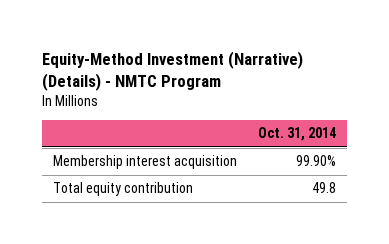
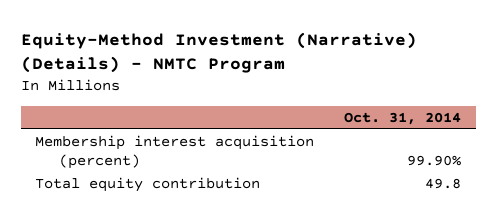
[53,155,238,170] Membership interest acquisition -> [35,135,315,170] Membership interest acquisition (percent)

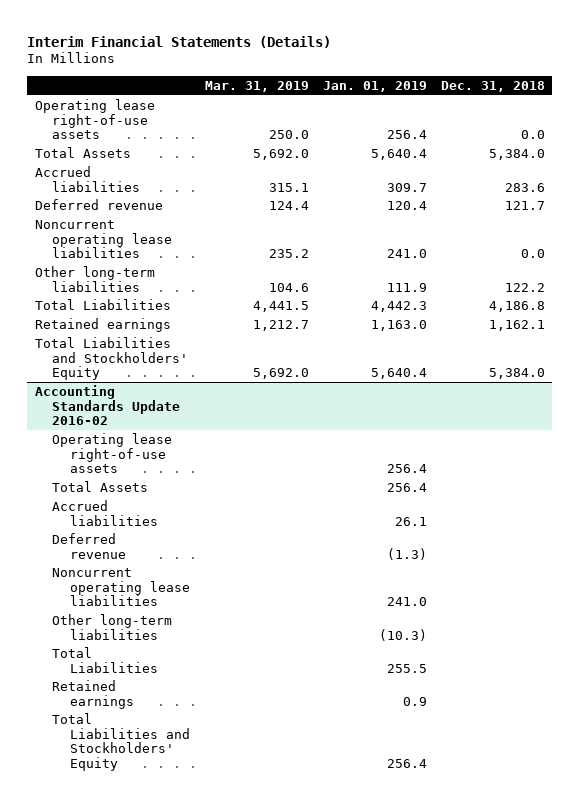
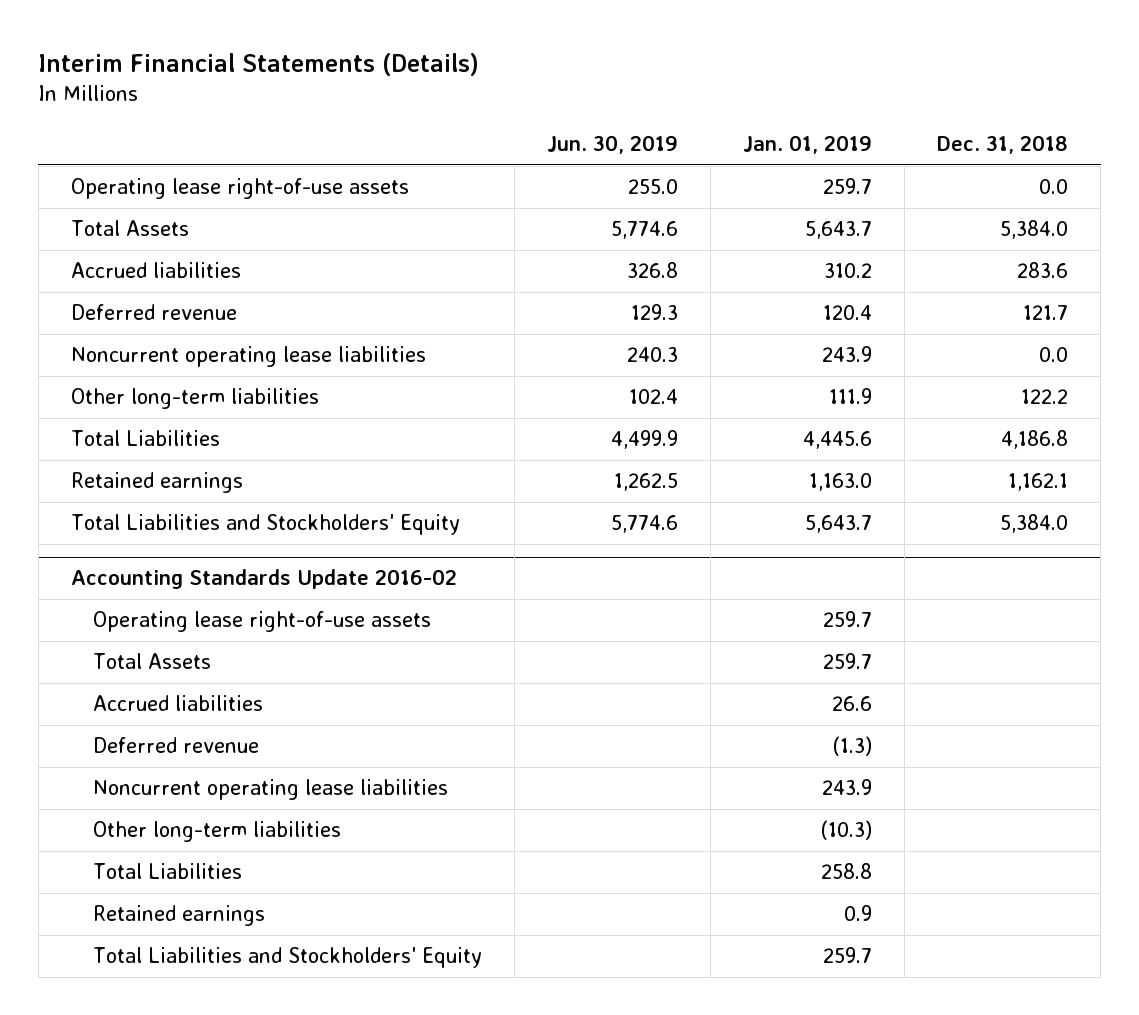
[204,80,309,92] Mar. 31, 2019 -> none
none -> [547,135,679,155] Jun. 30, 2019
[386,130,427,140] 256.4 -> [823,178,873,195] 259.7
[370,148,427,160] 5,640.4 -> [805,221,873,240] 5,643.7
[386,182,427,192] 309.7 -> [824,263,873,279] 310.2
[386,249,427,259] 241.0 -> [822,346,873,363] 243.9
[370,300,427,312] 4,442.3 -> [803,431,873,450] 4,445.6
[370,368,427,380] 5,640.4 -> [805,515,873,534] 5,643.7
[386,464,427,474] 256.4 -> [823,611,873,628] 259.7
[386,482,427,492] 256.4 -> [823,653,873,670] 259.7
[394,516,427,526] 26.1 -> [832,696,873,712] 26.6
[386,597,427,607] 241.0 -> [822,779,873,796] 243.9
[386,663,427,673] 255.5 -> [821,863,873,880] 258.8
[386,758,427,768] 256.4 -> [823,947,873,964] 259.7

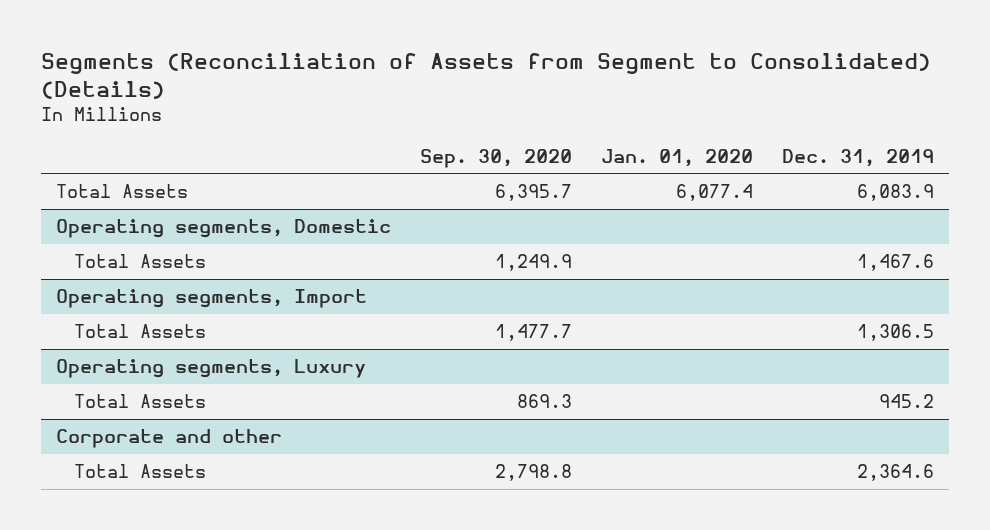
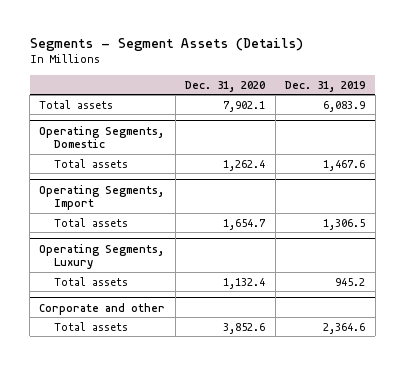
[41,52,932,99] Segments (Reconciliation of Assets from Segment to Consolidated) (Details) -> [29,37,303,51] Segments - Segment Assets (Details)
[419,148,572,168] Sep. 30, 2020 -> none
[601,148,754,167] Jan. 01, 2020 -> none
none -> [185,80,266,92] Dec. 31, 2020
[55,184,188,199] Total Assets -> [39,99,114,109] Total assets
[55,219,391,239] Operating segments, Domestic -> [39,125,165,149] Operating Segments, Domestic
[74,254,207,269] Total Assets -> [54,158,129,168] Total assets
[55,289,367,309] Operating segments, Import -> [39,184,165,211] Operating Segments, Import
[74,324,207,339] Total Assets -> [54,217,129,227] Total assets
[55,359,366,379] Operating segments, Luxury -> [39,243,165,270] Operating Segments, Luxury
[74,394,207,409] Total Assets -> [54,276,129,286] Total assets
[74,464,207,479] Total Assets -> [54,321,129,331] Total assets

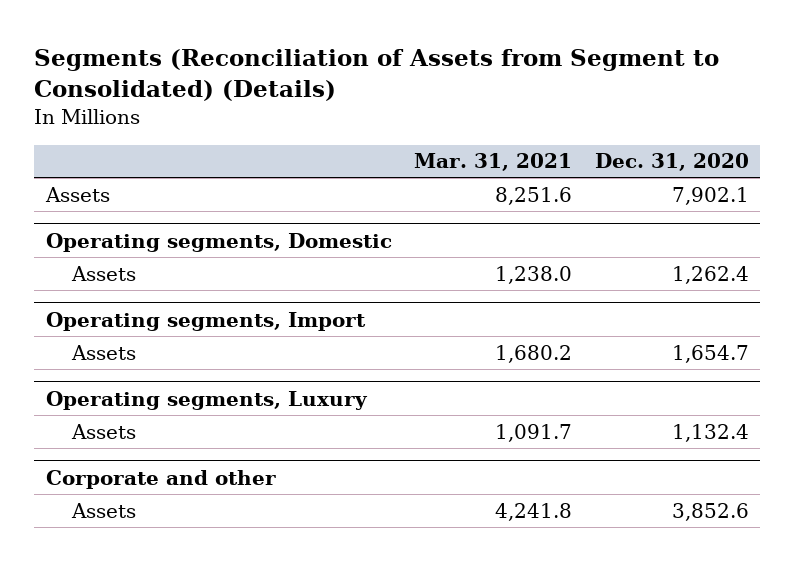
[29,37,303,51] Segments - Segment Assets (Details) -> [34,48,720,102] Segments (Reconciliation of Assets from Segment to Consolidated) (Details)
[285,80,366,92] Dec. 31, 2019 -> none
none -> [414,153,573,172] Mar. 31, 2021
[39,99,114,109] Total assets -> [44,186,110,202] Assets
[39,125,165,149] Operating Segments, Domestic -> [45,232,392,252] Operating segments, Domestic
[54,158,129,168] Total assets -> [70,265,136,281] Assets
[39,184,165,211] Operating Segments, Import -> [45,311,366,331] Operating segments, Import
[54,217,129,227] Total assets -> [70,344,136,360] Assets
[39,243,165,270] Operating Segments, Luxury -> [45,390,368,410] Operating segments, Luxury
[54,276,129,286] Total assets -> [70,423,136,439] Assets
[54,321,129,331] Total assets -> [70,502,136,518] Assets

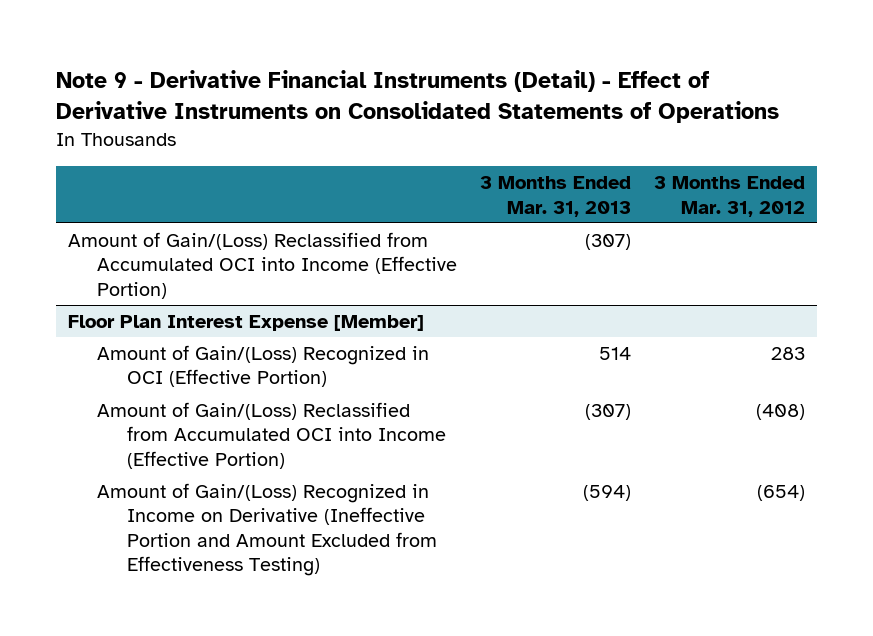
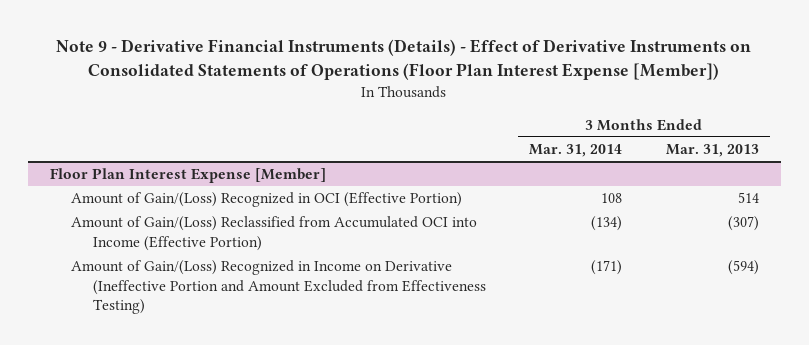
[56,69,780,123] Note 9 - Derivative Financial Instruments (Detail) - Effect of Derivative Instruments on Consolidated Statements of Operations -> [56,39,752,81] Note 9 - Derivative Financial Instruments (Details) - Effect of Derivative Instruments on Consolidated Statements of Operations (Floor Plan Interest Expense [Member])
[654,176,806,217] 3 Months Ended Mar. 31, 2012 -> none
none -> [529,144,623,158] Mar. 31, 2014
[67,232,458,299] Amount of Gain/(Loss) Reclassified from Accumulated OCI into Income (Effective Portion) -> none

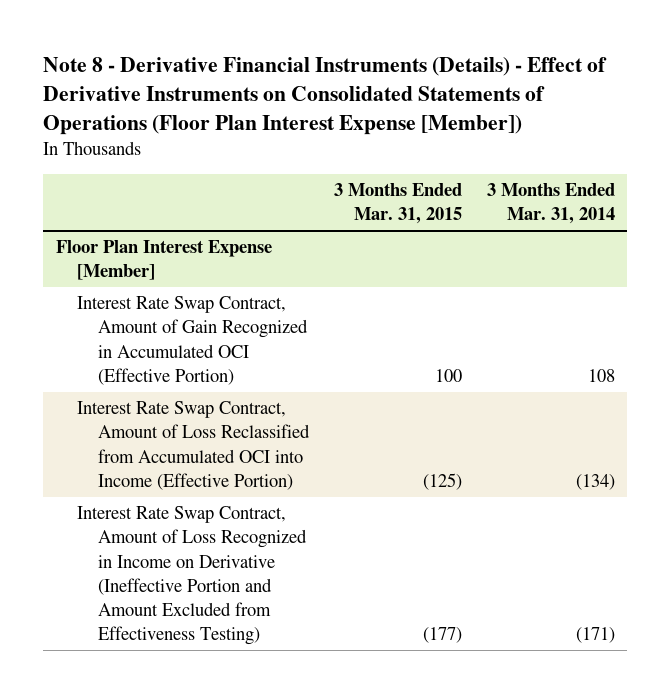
[56,39,752,81] Note 9 - Derivative Financial Instruments (Details) - Effect of Derivative Instruments on Consolidated Statements of Operations (Floor Plan Interest Expense [Member]) -> [43,57,608,136] Note 8 - Derivative Financial Instruments (Details) - Effect of Derivative Instruments on Consolidated Statements of Operations (Floor Plan Interest Expense [Member])
[665,144,759,158] Mar. 31, 2013 -> none
none -> [333,183,462,225] 3 Months Ended Mar. 31, 2015
[71,192,463,208] Amount of Gain/(Loss) Recognized in OCI (Effective Portion) -> [76,296,308,385] Interest Rate Swap Contract, Amount of Gain Recognized in Accumulated OCI (Effective Portion)
[71,216,478,251] Amount of Gain/(Loss) Reclassified from Accumulated OCI into Income (Effective Portion) -> [76,401,310,490] Interest Rate Swap Contract, Amount of Loss Reclassified from Accumulated OCI into Income (Effective Portion)
[71,260,486,315] Amount of Gain/(Loss) Recognized in Income on Derivative (Ineffective Portion and Amount Excluded from Effectiveness Testing) -> [76,506,307,646] Interest Rate Swap Contract, Amount of Loss Recognized in Income on Derivative (Ineffective Portion and Amount Excluded from Effectiveness Testing)

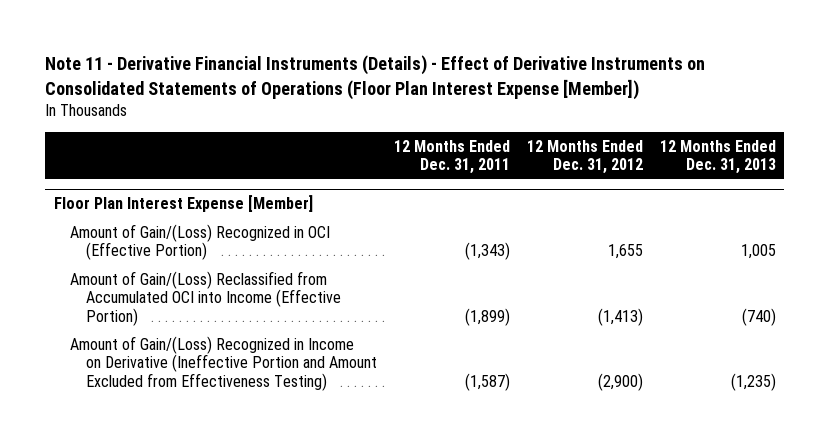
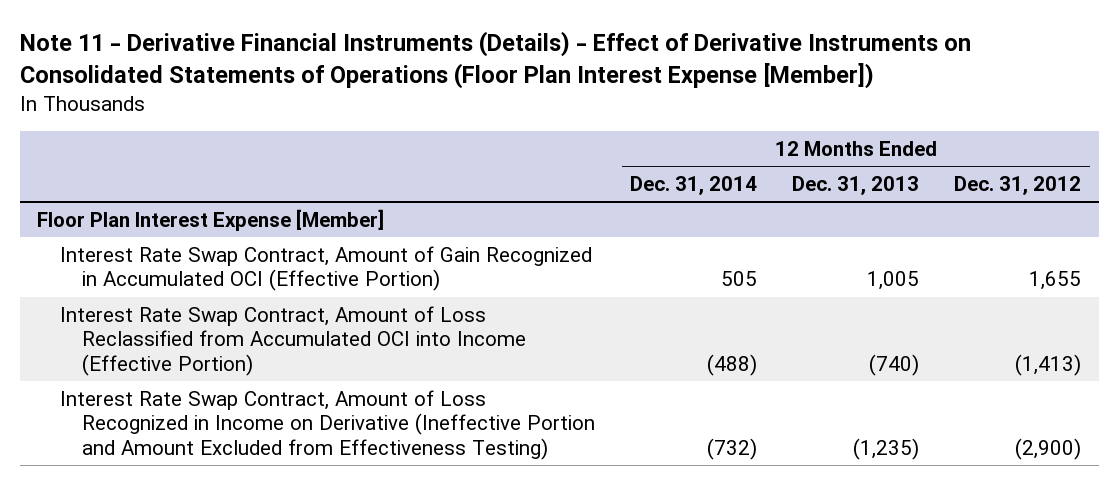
[393,139,510,175] 12 Months Ended Dec. 31, 2011 -> none
none -> [630,176,758,196] Dec. 31, 2014
[69,223,330,261] Amount of Gain/(Loss) Recognized in OCI (Effective Portion) -> [59,245,592,292] Interest Rate Swap Contract, Amount of Gain Recognized in Accumulated OCI (Effective Portion)
[69,270,341,326] Amount of Gain/(Loss) Reclassified from Accumulated OCI into Income (Effective Portion) -> [59,305,527,376] Interest Rate Swap Contract, Amount of Loss Reclassified from Accumulated OCI into Income (Effective Portion)
[69,335,377,391] Amount of Gain/(Loss) Recognized in Income on Derivative (Ineffective Portion and Amount Excluded from Effectiveness Testing) -> [59,389,596,460] Interest Rate Swap Contract, Amount of Loss Recognized in Income on Derivative (Ineffective Portion and Amount Excluded from Effectiveness Testing)

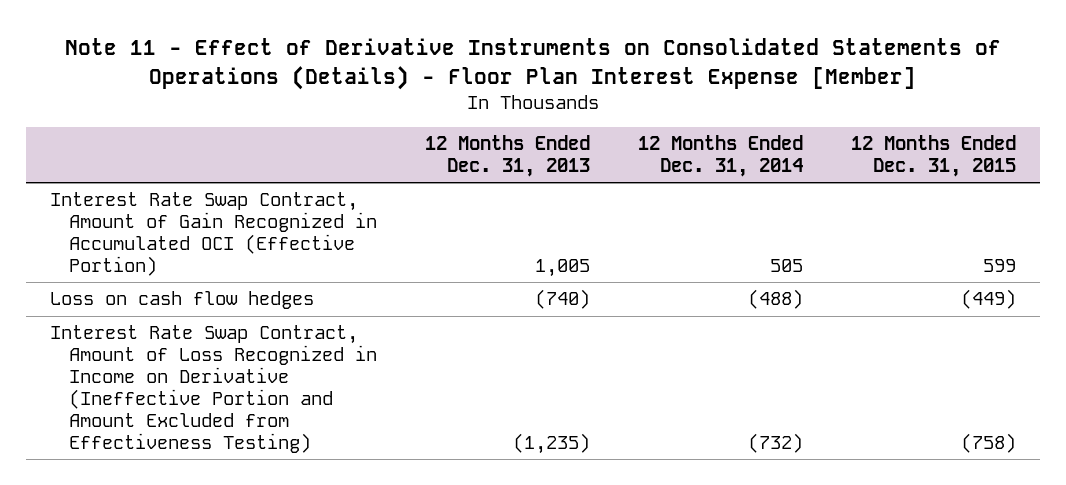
[19,31,971,90] Note 11 - Derivative Financial Instruments (Details) - Effect of Derivative Instruments on Consolidated Statements of Operations (Floor Plan Interest Expense [Member]) -> [64,37,1001,90] Note 11 - Effect of Derivative Instruments on Consolidated Statements of Operations (Details) - Floor Plan Interest Expense [Member]
[954,176,1082,196] Dec. 31, 2012 -> none
none -> [850,135,1016,178] 12 Months Ended Dec. 31, 2015
[37,208,385,231] Floor Plan Interest Expense [Member] -> none
[59,305,527,376] Interest Rate Swap Contract, Amount of Loss Reclassified from Accumulated OCI into Income (Effective Portion) -> [50,291,315,310] Loss on cash flow hedges

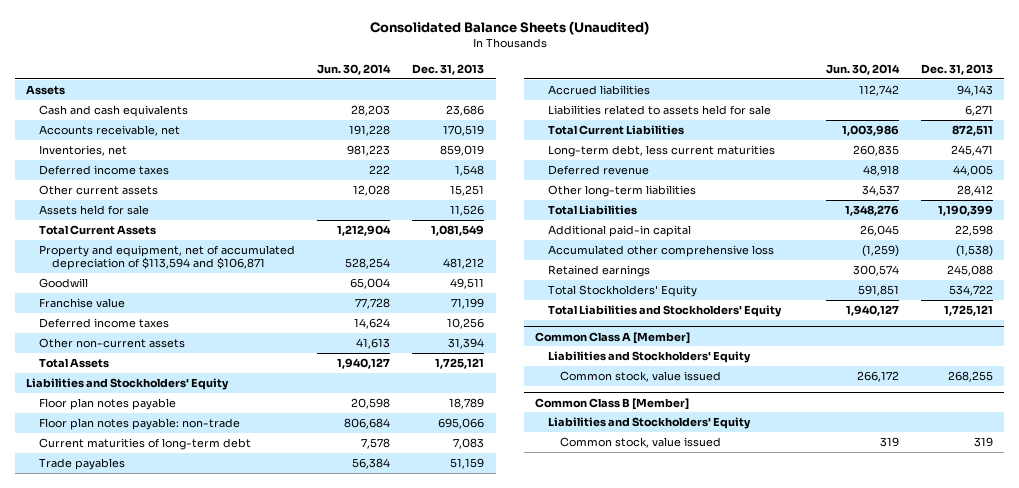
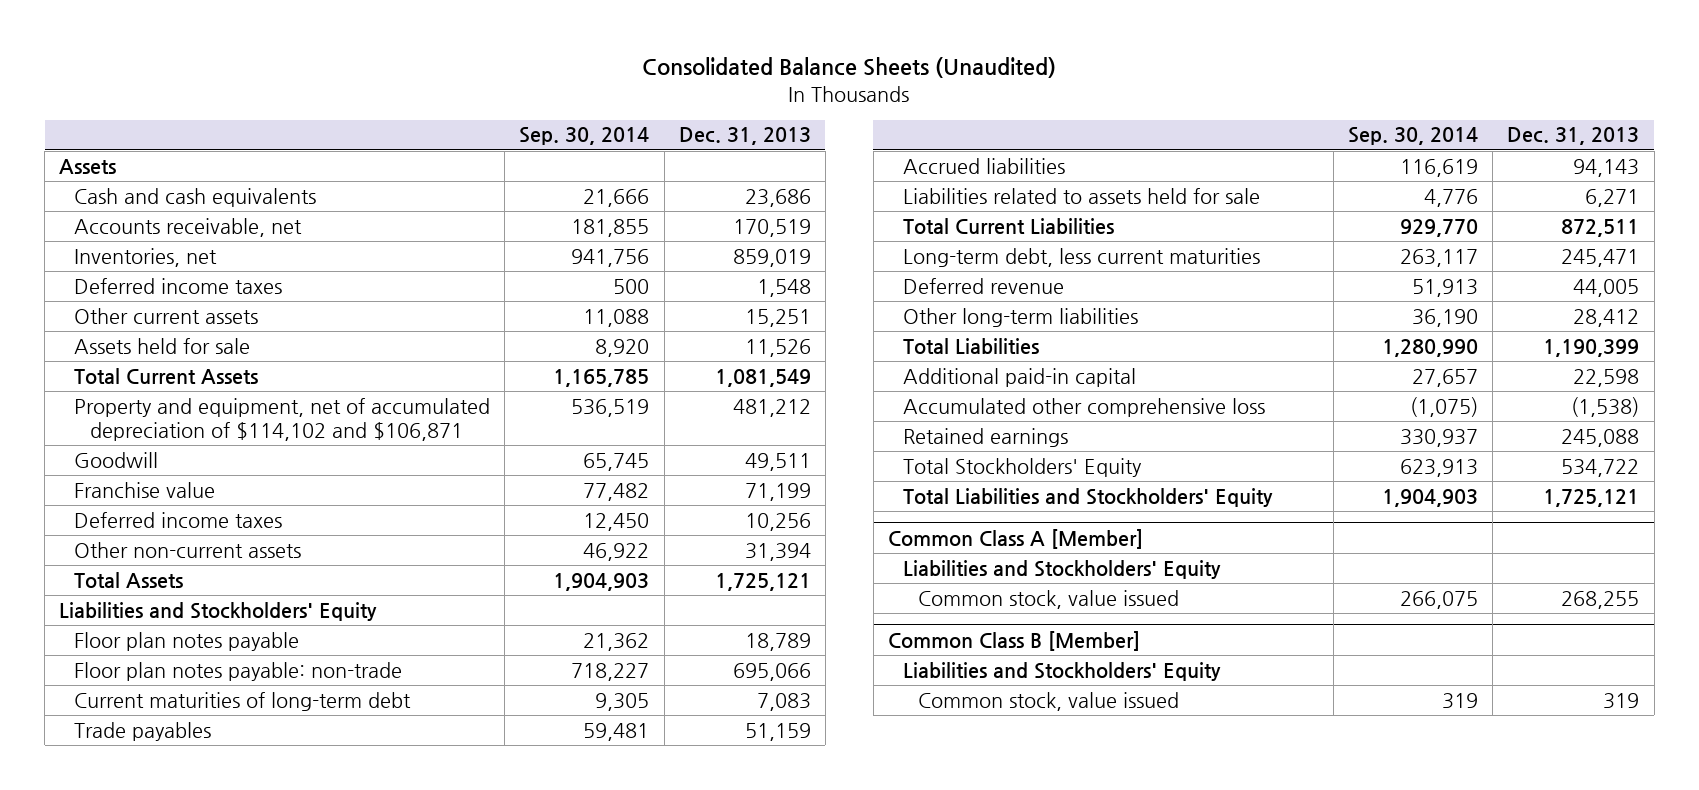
[317,63,392,75] Jun. 30, 2014 -> none
none -> [519,127,650,146] Sep. 30, 2014
[38,245,295,271] Property and equipment, net of accumulated depreciation of $113,594 and $106,871 -> [74,397,491,441] Property and equipment, net of accumulated depreciation of $114,102 and $106,871

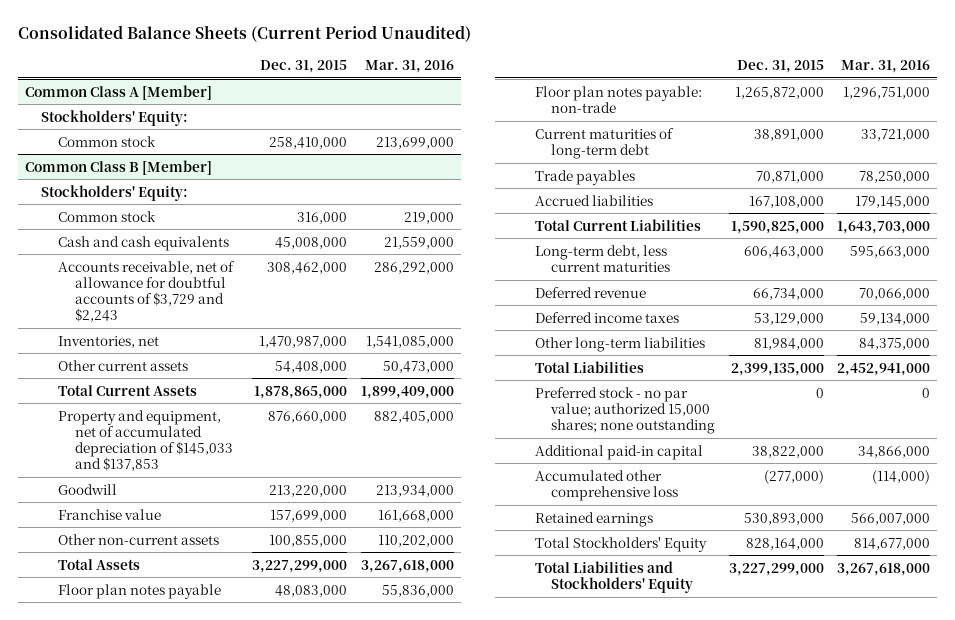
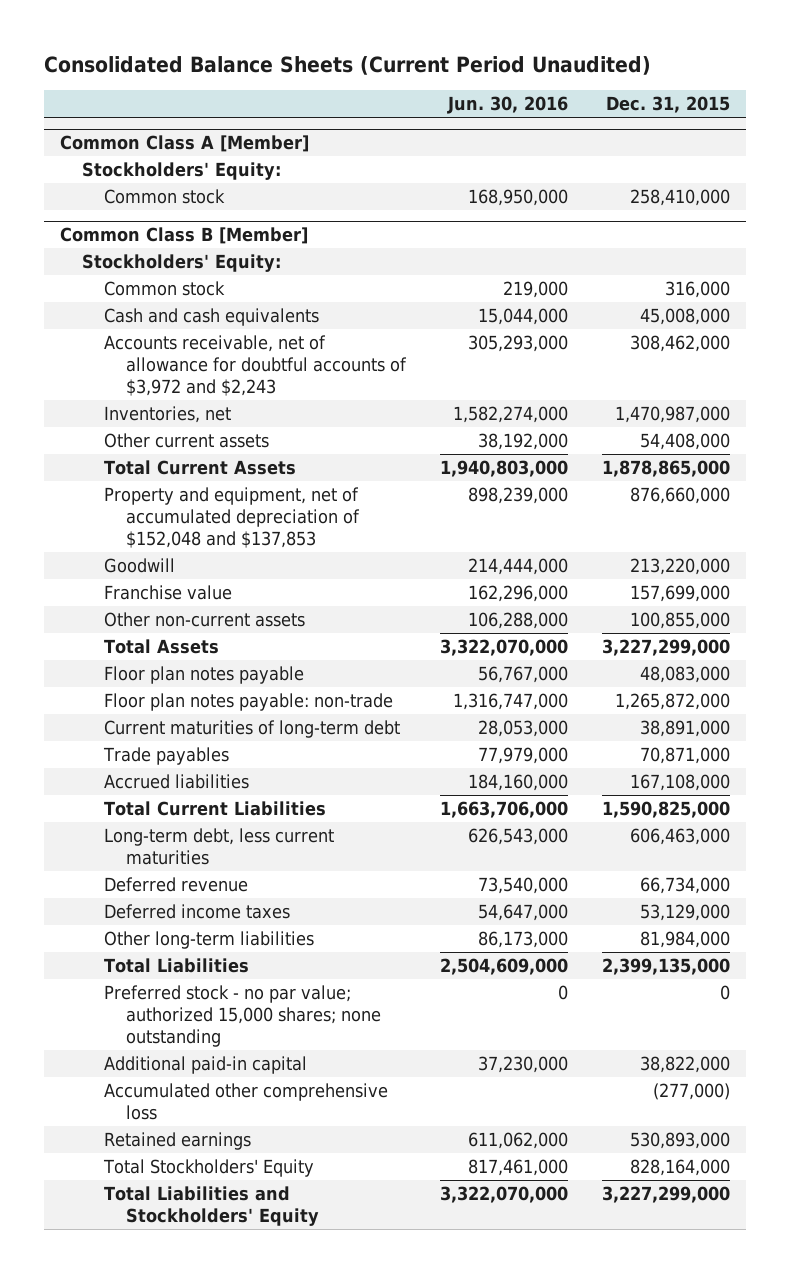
[364,60,454,74] Mar. 31, 2016 -> none
none -> [446,96,568,115] Jun. 30, 2016
[57,260,235,323] Accounts receivable, net of allowance for doubtful accounts of $3,729 and $2,243 -> [104,335,408,397] Accounts receivable, net of allowance for doubtful accounts of $3,972 and $2,243
[57,409,233,472] Property and equipment, net of accumulated depreciation of $145,033 and $137,853 -> [104,487,361,549] Property and equipment, net of accumulated depreciation of $152,048 and $137,853

